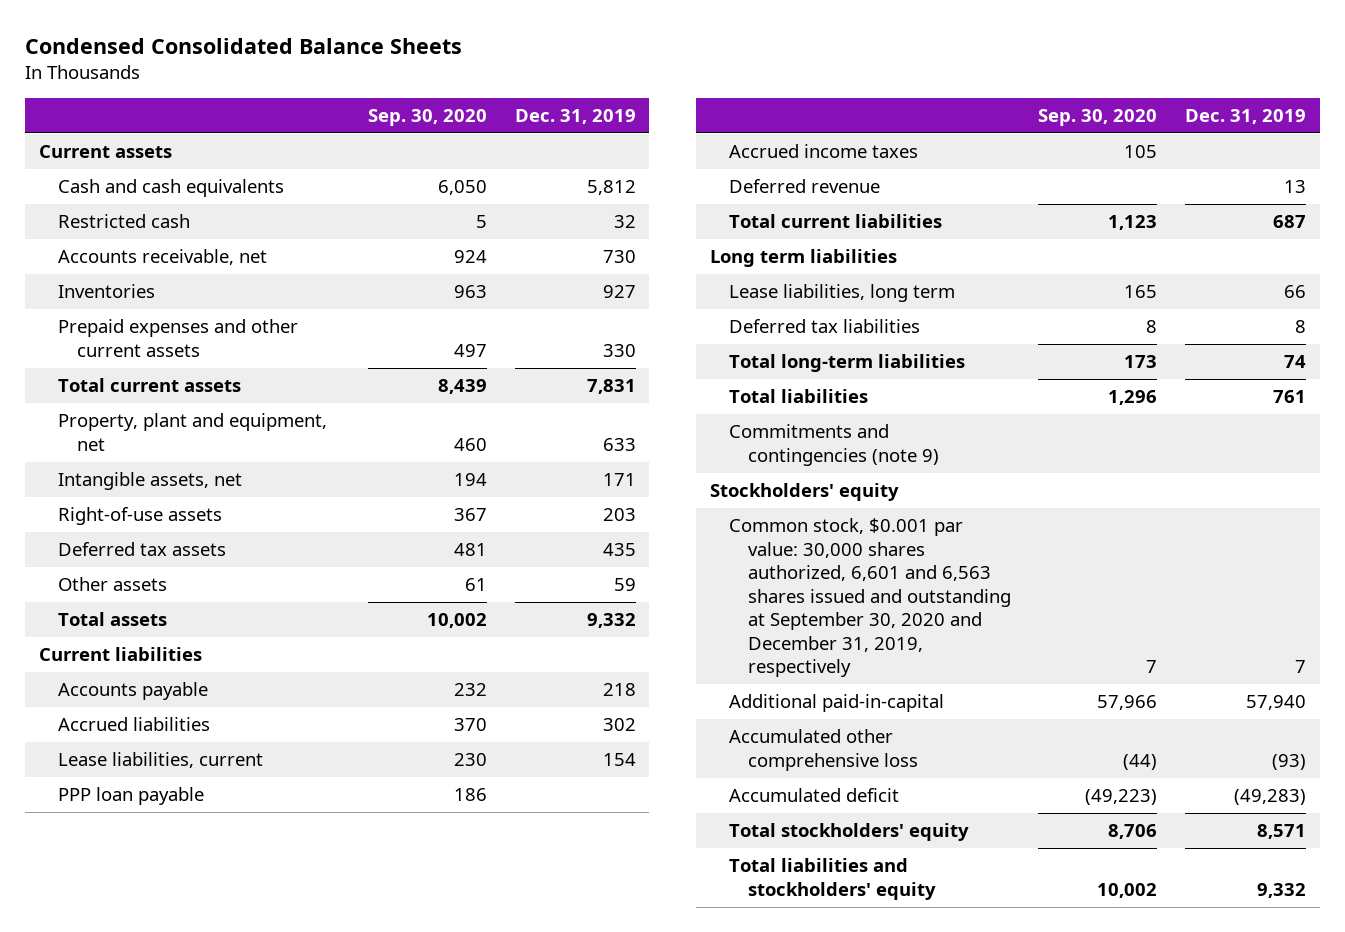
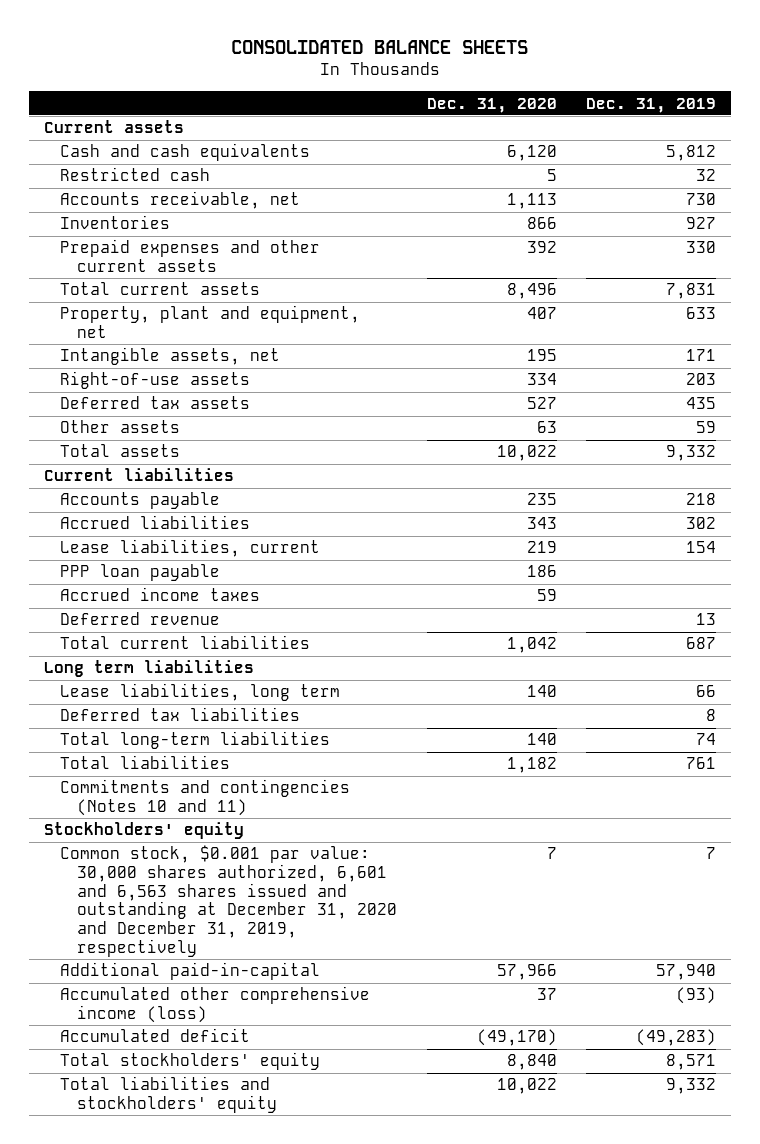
[25,37,463,54] Condensed Consolidated Balance Sheets -> [231,39,529,54] CONSOLIDATED BALANCE SHEETS
[367,108,487,126] Sep. 30, 2020 -> none
none -> [426,97,557,113] Dec. 31, 2020
[728,424,939,466] Commitments and contingencies (note 9) -> [60,779,351,817] Commitments and contingencies (Notes 10 and 11)
[728,518,1011,677] Common stock, $0.001 par value: 30,000 shares authorized, 6,601 and 6,563 shares issued and outstanding at September 30, 2020 and December 31, 2019, respectively -> [60,845,397,957] Common stock, $0.001 par value: 30,000 shares authorized, 6,601 and 6,563 shares issued and outstanding at December 31, 2020 and December 31, 2019, respectively
[728,729,918,771] Accumulated other comprehensive loss -> [60,986,371,1024] Accumulated other comprehensive income (loss)

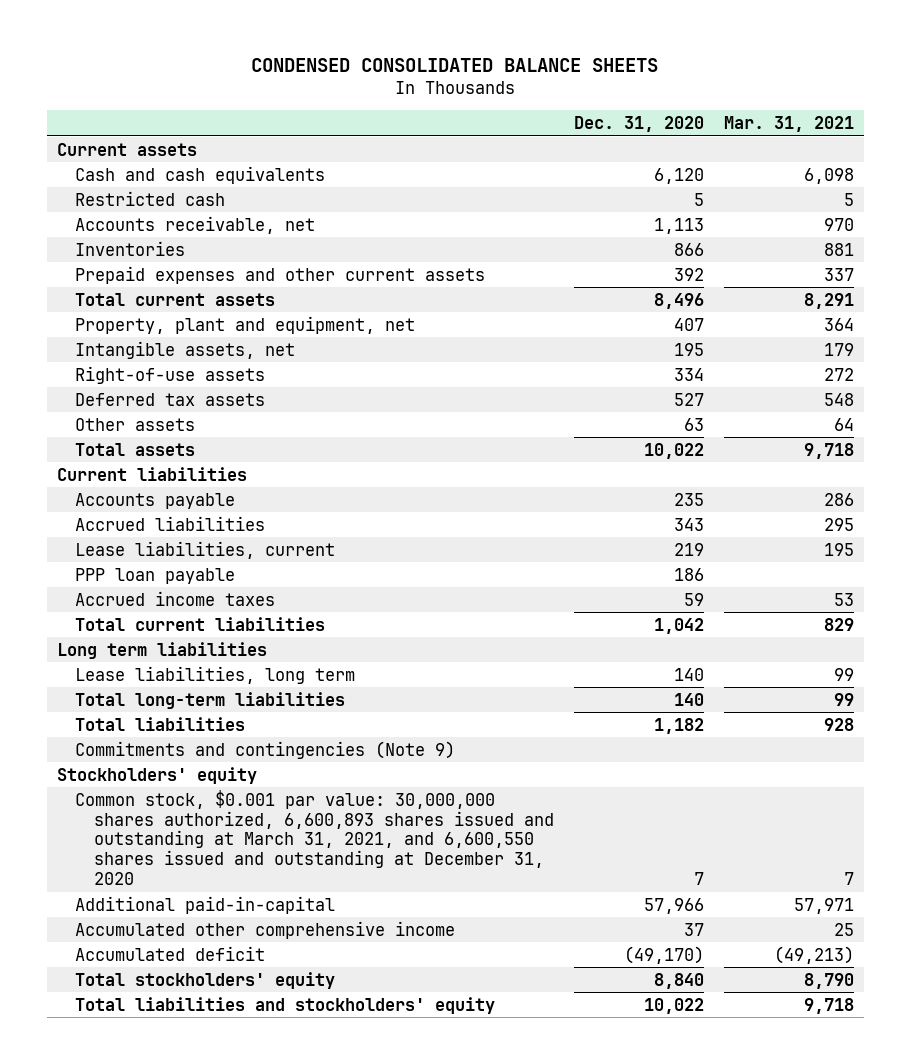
[231,39,529,54] CONSOLIDATED BALANCE SHEETS -> [251,58,659,73] CONDENSED CONSOLIDATED BALANCE SHEETS
[586,97,717,113] Dec. 31, 2019 -> none
none -> [723,116,854,133] Mar. 31, 2021
[60,612,221,626] Deferred revenue -> none
[60,707,301,722] Deferred tax liabilities -> none
[60,779,351,817] Commitments and contingencies (Notes 10 and 11) -> [75,740,456,759] Commitments and contingencies (Note 9)
[60,845,397,957] Common stock, $0.001 par value: 30,000 shares authorized, 6,601 and 6,563 shares issued and outstanding at December 31, 2020 and December 31, 2019, respectively -> [75,789,554,886] Common stock, $0.001 par value: 30,000,000 shares authorized, 6,600,893 shares issued and outstanding at March 31, 2021, and 6,600,550 shares issued and outstanding at December 31, 2020
[60,986,371,1024] Accumulated other comprehensive income (loss) -> [75,920,456,939] Accumulated other comprehensive income

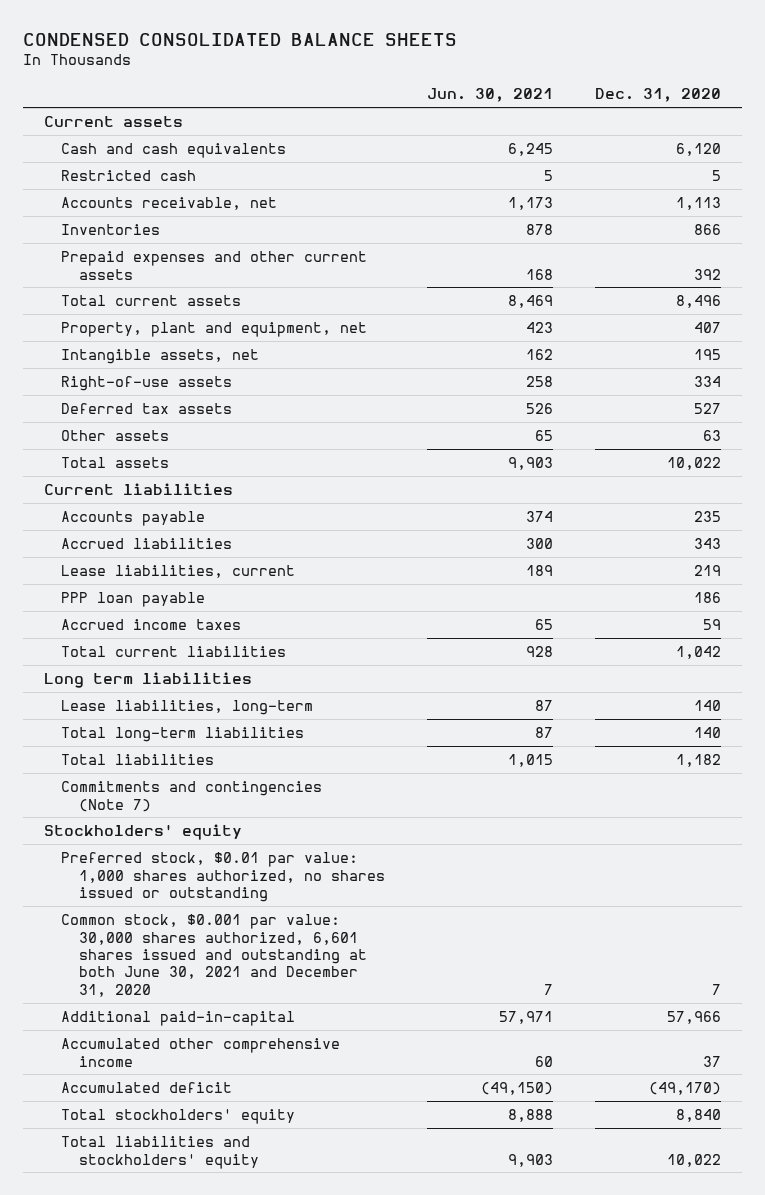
[723,116,854,133] Mar. 31, 2021 -> none
none -> [427,88,554,103] Jun. 30, 2021
[75,665,356,684] Lease liabilities, long term -> [61,700,314,716] Lease liabilities, long-term
[75,740,456,759] Commitments and contingencies (Note 9) -> [61,781,323,812] Commitments and contingencies (Note 7)
none -> [61,852,386,902] Preferred stock, $0.01 par value: 1,000 shares authorized, no shares issued or outstanding
[75,789,554,886] Common stock, $0.001 par value: 30,000,000 shares authorized, 6,600,893 shares issued and outstanding at March 31, 2021, and 6,600,550 shares issued and outstanding at December 31, 2020 -> [61,914,368,997] Common stock, $0.001 par value: 30,000 shares authorized, 6,601 shares issued and outstanding at both June 30, 2021 and December 31, 2020

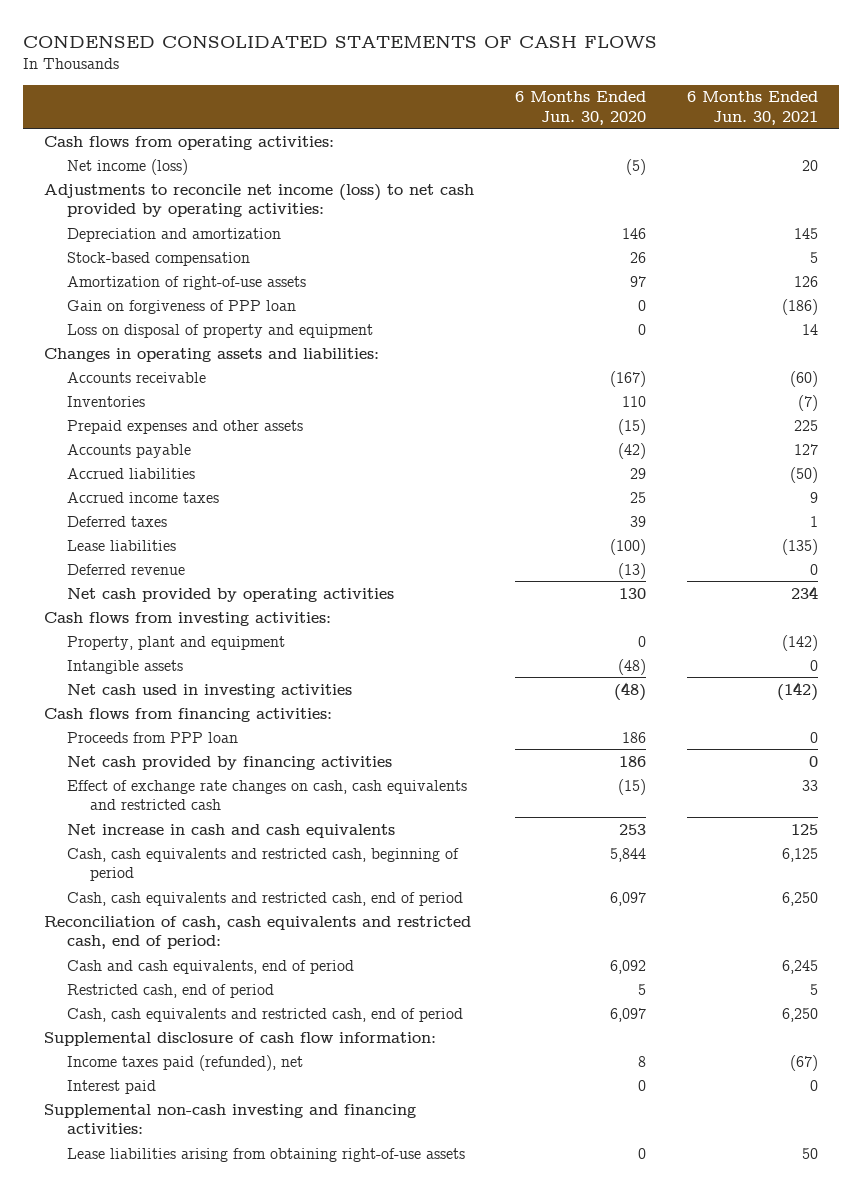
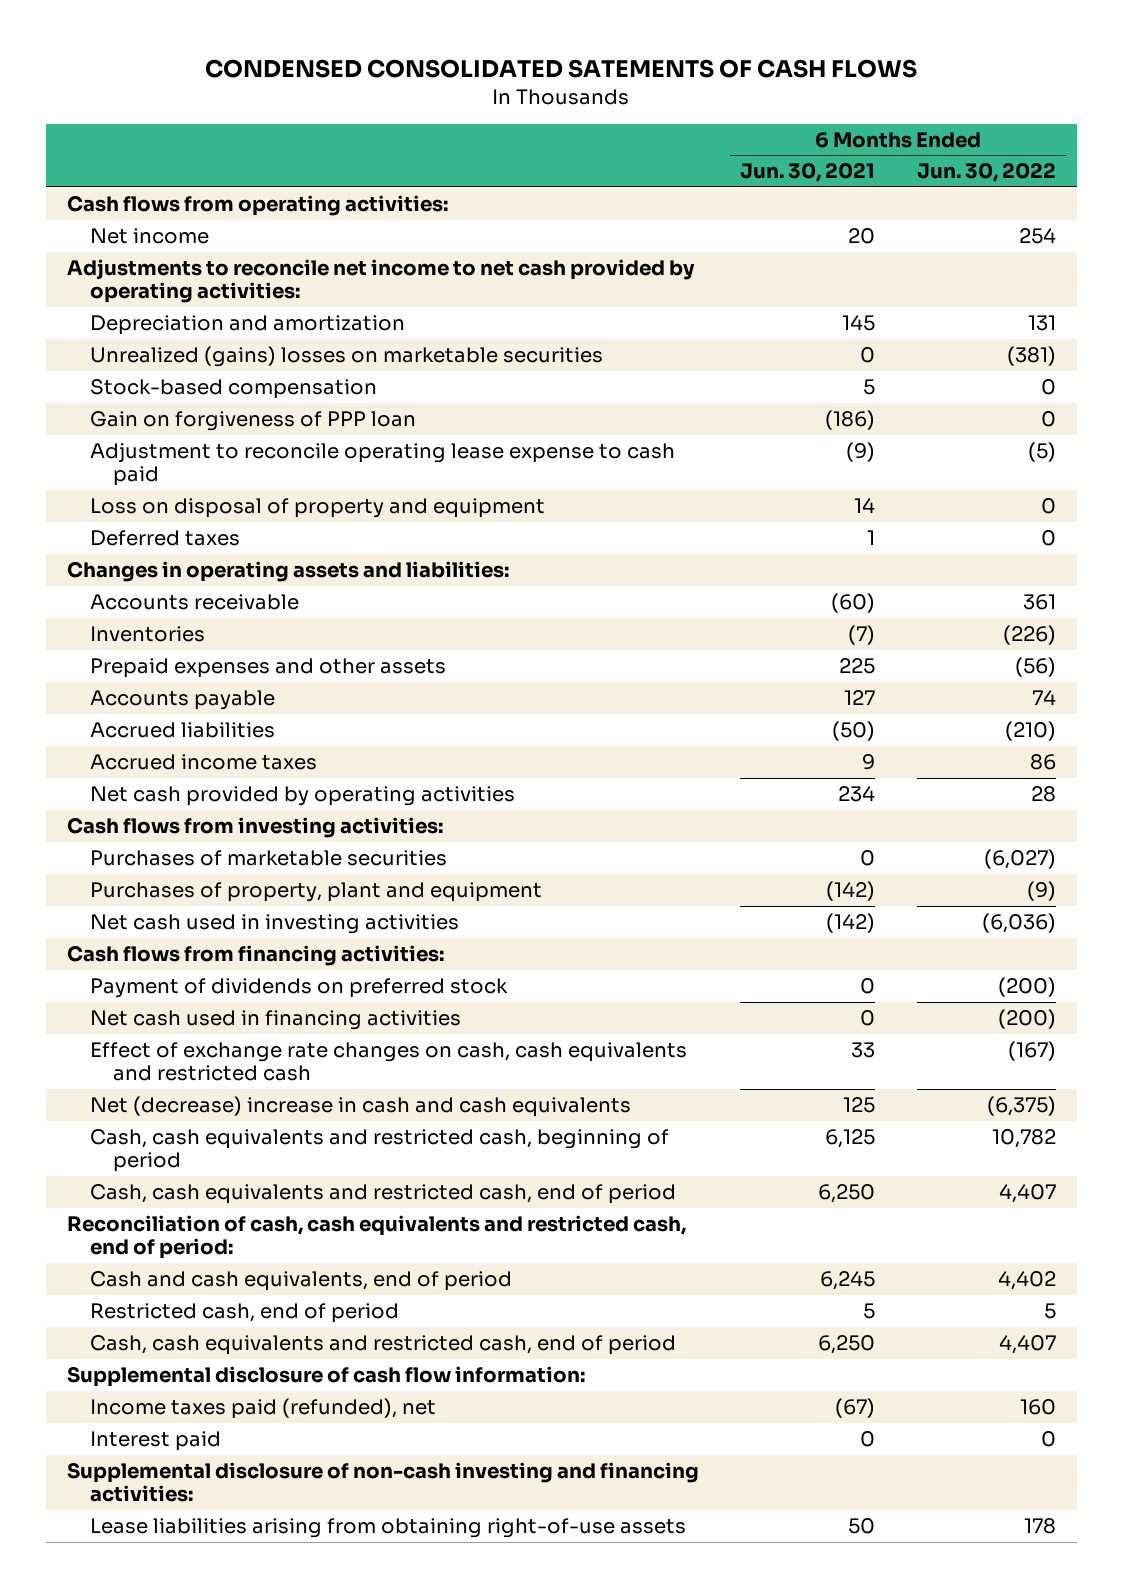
[23,34,658,48] CONDENSED CONSOLIDATED STATEMENTS OF CASH FLOWS -> [205,58,918,78] CONDENSED CONSOLIDATED SATEMENTS OF CASH FLOWS
[514,91,646,125] 6 Months Ended Jun. 30, 2020 -> none
none -> [917,162,1057,183] Jun. 30, 2022
[66,158,188,175] Net income (loss) -> [89,228,209,245] Net income
[43,183,474,217] Adjustments to reconcile net income (loss) to net cash provided by operating activities: -> [66,259,695,304] Adjustments to reconcile net income to net cash provided by operating activities:
none -> [89,346,603,368] Unrealized (gains) losses on marketable securities
[66,275,306,290] Amortization of right-of-use assets -> none
none -> [89,443,675,487] Adjustment to reconcile operating lease expense to cash paid
[66,515,167,527] Deferred taxes -> [89,530,240,547] Deferred taxes
[66,539,176,551] Lease liabilities -> none
[66,563,185,575] Deferred revenue -> none
[66,659,183,674] Intangible assets -> none
none -> [89,850,447,867] Purchases of marketable securities
[66,635,285,650] Property, plant and equipment -> [89,882,542,903] Purchases of property, plant and equipment
[66,731,238,743] Proceeds from PPP loan -> none
none -> [89,978,508,999] Payment of dividends on preferred stock
[66,755,392,770] Net cash provided by financing activities -> [89,1010,461,1031] Net cash used in financing activities
[66,823,395,838] Net increase in cash and cash equivalents -> [89,1096,631,1118] Net (decrease) increase in cash and cash equivalents
[43,1103,416,1134] Supplemental non-cash investing and financing activities: -> [66,1462,699,1503] Supplemental disclosure of non-cash investing and financing activities:

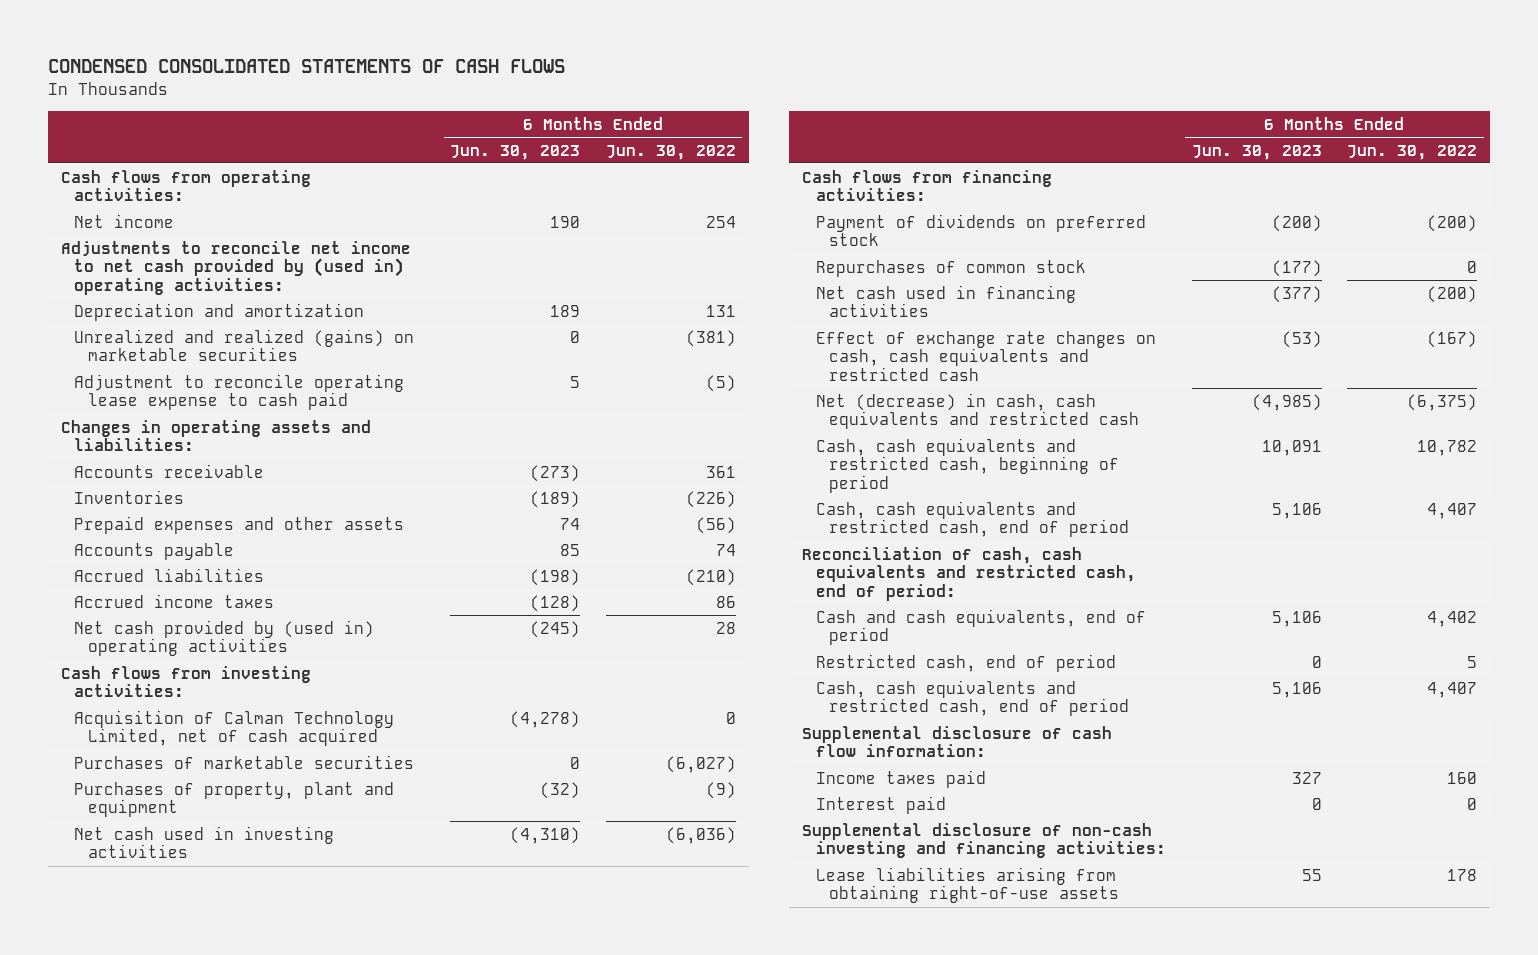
[205,58,918,78] CONDENSED CONSOLIDATED SATEMENTS OF CASH FLOWS -> [47,59,565,74] CONDENSED CONSOLIDATED STATEMENTS OF CASH FLOWS
[740,162,876,183] Jun. 30, 2021 -> none
none -> [450,144,581,160] Jun. 30, 2023
[66,259,695,304] Adjustments to reconcile net income to net cash provided by operating activities: -> [60,240,411,296] Adjustments to reconcile net income to net cash provided by (used in) operating activities:
[89,379,377,400] Stock-based compensation -> none
[89,411,416,432] Gain on forgiveness of PPP loan -> none
[89,346,603,368] Unrealized (gains) losses on marketable securities -> [74,328,415,362] Unrealized and realized (gains) on marketable securities
[89,498,545,519] Loss on disposal of property and equipment -> none
[89,530,240,547] Deferred taxes -> none
[89,786,515,807] Net cash provided by operating activities -> [74,619,375,657] Net cash provided by (used in) operating activities
none -> [74,709,395,747] Acquisition of Calman Technology Limited, net of cash acquired
none -> [815,259,1086,277] Repurchases of common stock
[89,1096,631,1118] Net (decrease) increase in cash and cash equivalents -> [815,392,1140,430] Net (decrease) in cash, cash equivalents and restricted cash
[89,1398,436,1420] Income taxes paid (refunded), net -> [815,769,986,788] Income taxes paid

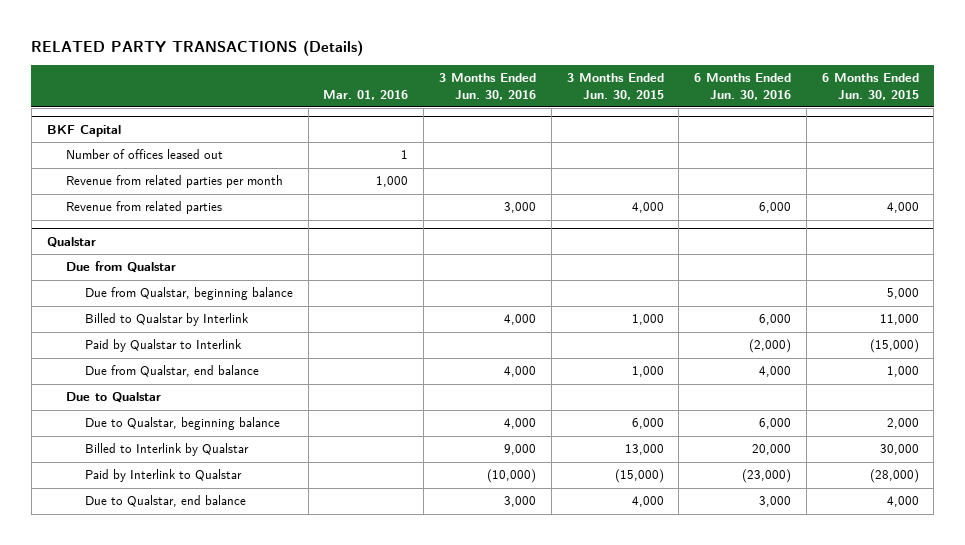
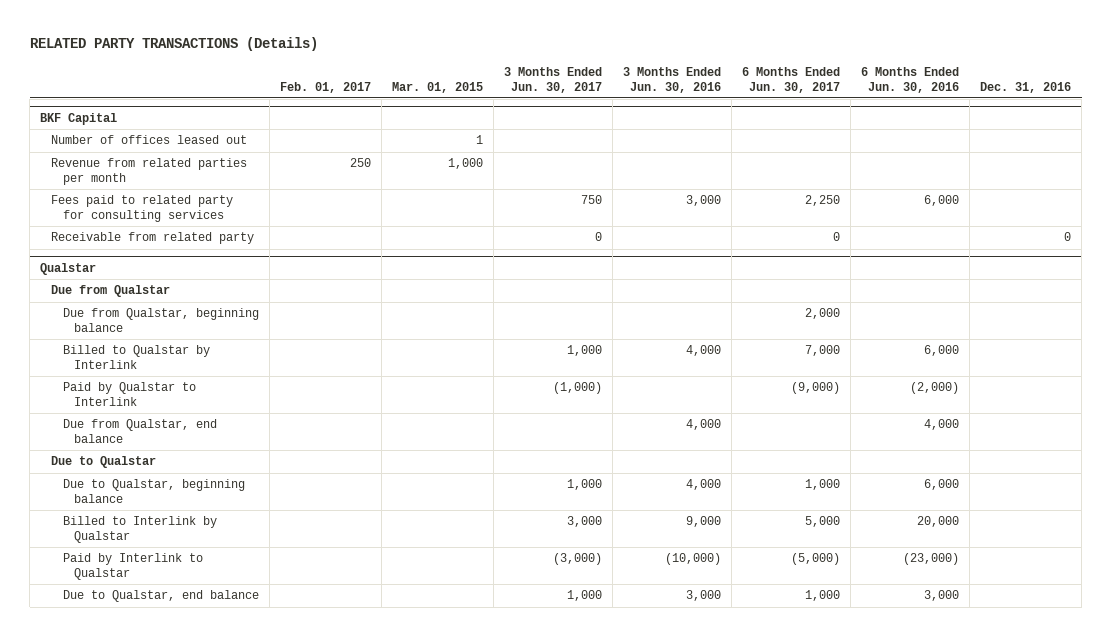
[323,89,409,100] Mar. 01, 2016 -> none
[566,73,664,100] 3 Months Ended Jun. 30, 2015 -> none
[821,73,919,100] 6 Months Ended Jun. 30, 2015 -> none
none -> [279,81,371,93] Feb. 01, 2017
none -> [391,81,483,93] Mar. 01, 2015
none -> [503,67,602,93] 3 Months Ended Jun. 30, 2017
none -> [742,67,841,93] 6 Months Ended Jun. 30, 2017
none -> [980,81,1072,93] Dec. 31, 2016
[65,201,222,215] Revenue from related parties -> none
none -> [51,195,234,222] Fees paid to related party for consulting services
none -> [51,232,255,245] Receivable from related party

